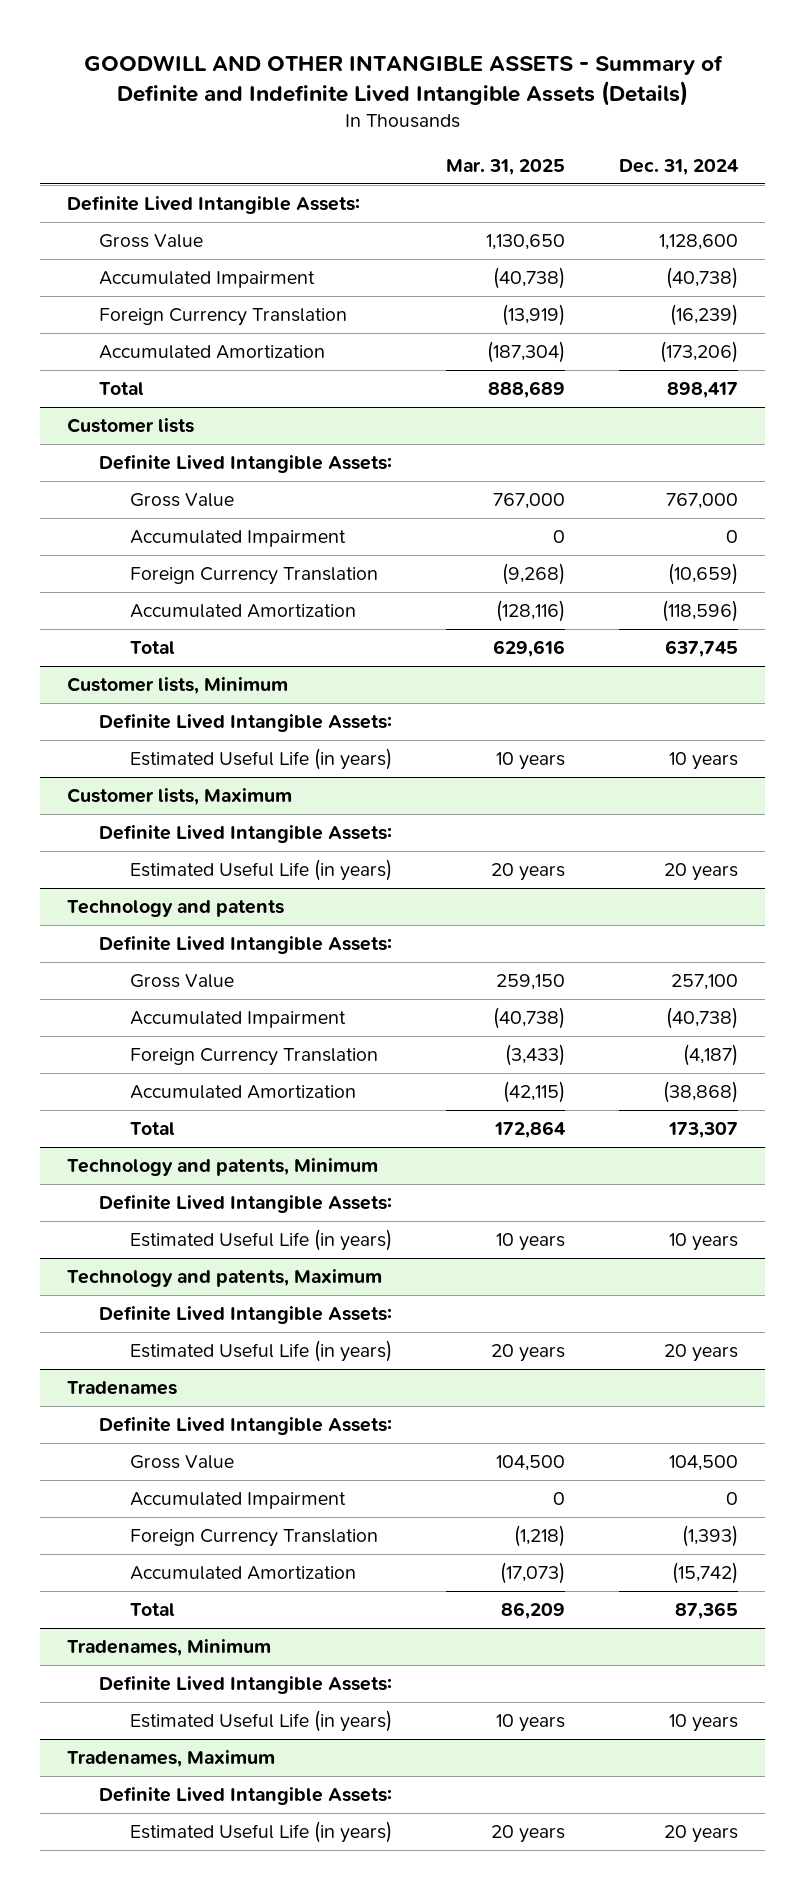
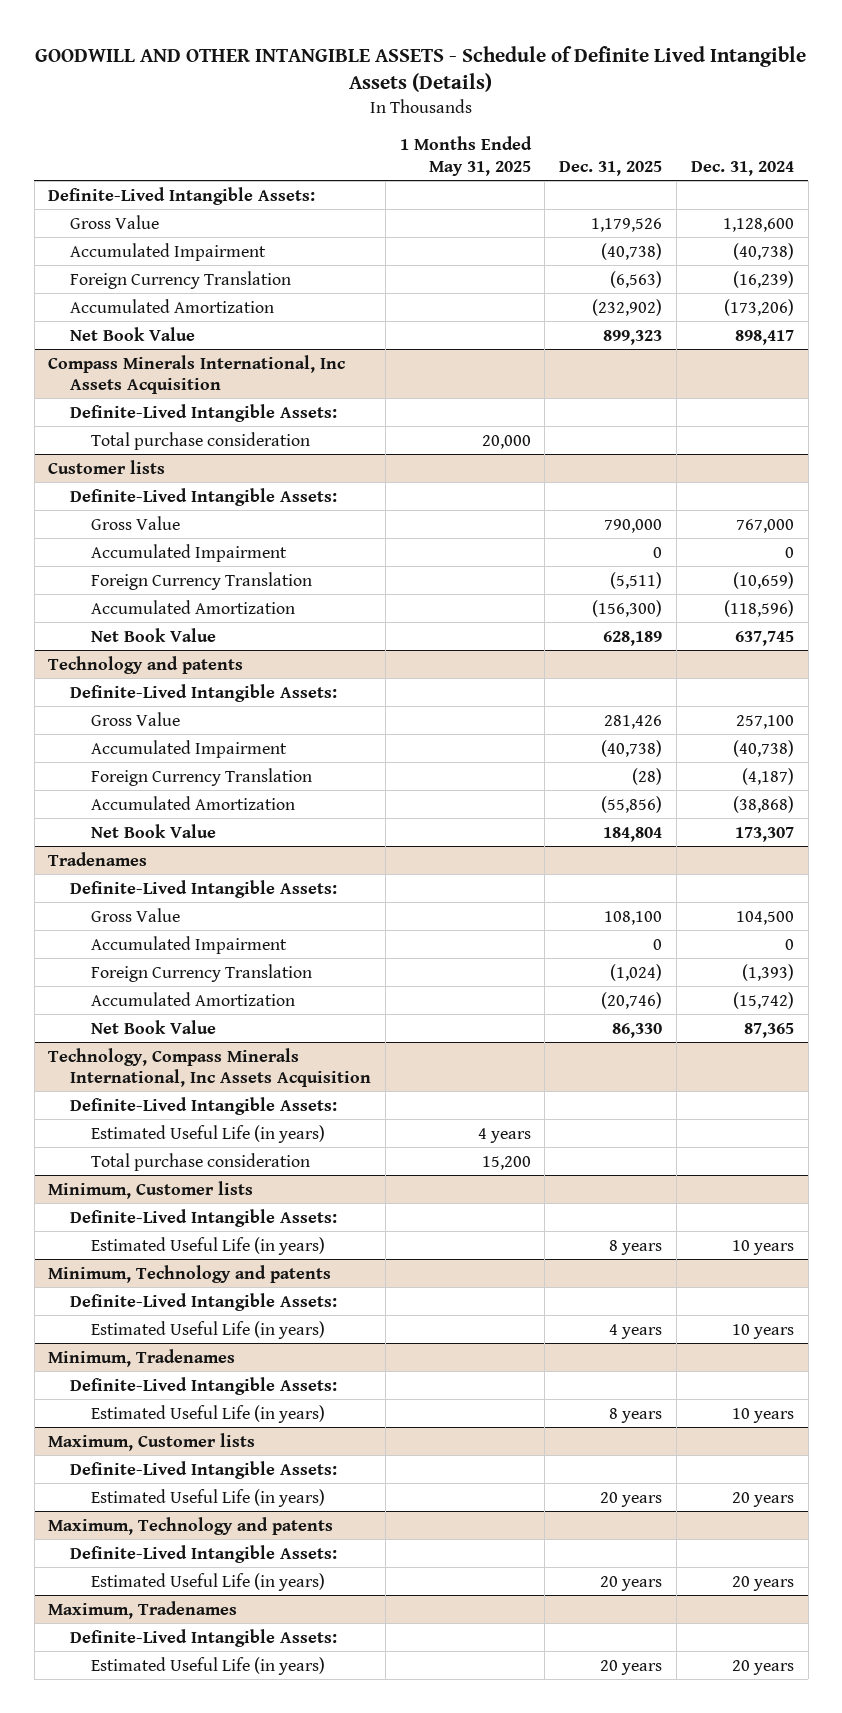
[83,54,723,107] GOODWILL AND OTHER INTANGIBLE ASSETS - Summary of Definite and Indefinite Lived Intangible Assets (Details) -> [35,45,807,93] GOODWILL AND OTHER INTANGIBLE ASSETS - Schedule of Definite Lived Intangible Assets (Details)
[445,158,565,175] Mar. 31, 2025 -> none
none -> [399,136,532,176] 1 Months Ended May 31, 2025
none -> [559,160,663,176] Dec. 31, 2025
[67,195,361,214] Definite Lived Intangible Assets: -> [48,186,316,205] Definite-Lived Intangible Assets:
[98,381,144,395] Total -> [69,326,195,341] Net Book Value
none -> [48,354,346,394] Compass Minerals International, Inc Assets Acquisition
none -> [69,403,337,422] Definite-Lived Intangible Assets:
none -> [91,431,311,450] Total purchase consideration
[98,454,392,473] Definite Lived Intangible Assets: -> [69,487,337,506] Definite-Lived Intangible Assets:
[67,676,289,694] Customer lists, Minimum -> none
[98,713,392,732] Definite Lived Intangible Assets: -> none
[129,747,392,770] Estimated Useful Life (in years) -> none
[67,787,293,805] Customer lists, Maximum -> none
[98,824,392,843] Definite Lived Intangible Assets: -> none
[129,858,392,881] Estimated Useful Life (in years) -> none
[129,640,175,654] Total -> [91,627,217,642] Net Book Value
[98,935,392,954] Definite Lived Intangible Assets: -> [69,683,337,702] Definite-Lived Intangible Assets:
[67,1157,379,1176] Technology and patents, Minimum -> none
[98,1194,392,1213] Definite Lived Intangible Assets: -> none
[129,1228,392,1251] Estimated Useful Life (in years) -> none
[67,1268,383,1287] Technology and patents, Maximum -> none
[98,1305,392,1324] Definite Lived Intangible Assets: -> none
[129,1339,392,1362] Estimated Useful Life (in years) -> none
[129,1121,175,1135] Total -> [91,823,217,838] Net Book Value
[98,1416,392,1435] Definite Lived Intangible Assets: -> [69,879,337,898] Definite-Lived Intangible Assets:
[67,1638,272,1656] Tradenames, Minimum -> none
[129,1602,175,1616] Total -> [91,1019,217,1034] Net Book Value
none -> [48,1047,371,1087] Technology, Compass Minerals International, Inc Assets Acquisition
[98,1675,392,1694] Definite Lived Intangible Assets: -> [69,1096,337,1115] Definite-Lived Intangible Assets:
none -> [91,1124,326,1143] Estimated Useful Life (in years)
none -> [91,1152,311,1171] Total purchase consideration
none -> [48,1180,254,1199] Minimum, Customer lists
none -> [69,1208,337,1227] Definite-Lived Intangible Assets:
[67,1749,276,1767] Tradenames, Maximum -> none
none -> [48,1264,332,1283] Minimum, Technology and patents
[98,1786,392,1805] Definite Lived Intangible Assets: -> [69,1292,337,1311] Definite-Lived Intangible Assets:
none -> [91,1320,326,1339] Estimated Useful Life (in years)
none -> [48,1348,236,1367] Minimum, Tradenames
none -> [69,1376,337,1395] Definite-Lived Intangible Assets:
none -> [91,1404,326,1423] Estimated Useful Life (in years)
none -> [48,1432,256,1451] Maximum, Customer lists
none -> [69,1460,337,1479] Definite-Lived Intangible Assets:
none -> [48,1516,334,1535] Maximum, Technology and patents
none -> [69,1544,337,1563] Definite-Lived Intangible Assets:
none -> [91,1572,326,1591] Estimated Useful Life (in years)
none -> [48,1600,238,1619] Maximum, Tradenames
none -> [69,1628,337,1647] Definite-Lived Intangible Assets:
none -> [91,1656,326,1675] Estimated Useful Life (in years)

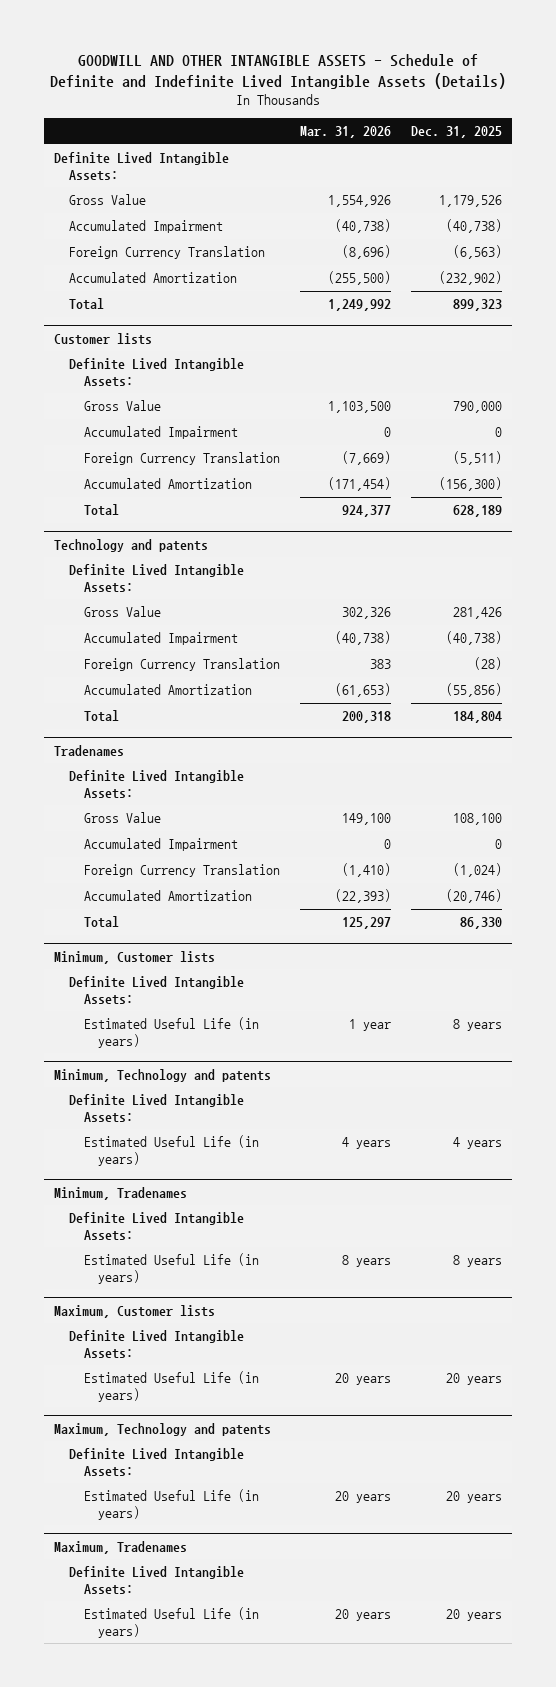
[35,45,807,93] GOODWILL AND OTHER INTANGIBLE ASSETS - Schedule of Definite Lived Intangible Assets (Details) -> [50,54,507,90] GOODWILL AND OTHER INTANGIBLE ASSETS - Schedule of Definite and Indefinite Lived Intangible Assets (Details)
[399,136,532,176] 1 Months Ended May 31, 2025 -> none
[690,160,794,176] Dec. 31, 2024 -> none
none -> [299,126,391,139] Mar. 31, 2026
[48,186,316,205] Definite-Lived Intangible Assets: -> [54,152,230,181] Definite Lived Intangible Assets:
[48,354,346,394] Compass Minerals International, Inc Assets Acquisition -> none
[69,403,337,422] Definite-Lived Intangible Assets: -> none
[91,431,311,450] Total purchase consideration -> none
[69,326,195,341] Net Book Value -> [69,298,105,311] Total
[69,487,337,506] Definite-Lived Intangible Assets: -> [69,358,245,387] Definite Lived Intangible Assets:
[91,627,217,642] Net Book Value -> [83,504,119,517] Total
[69,683,337,702] Definite-Lived Intangible Assets: -> [69,564,245,593] Definite Lived Intangible Assets:
[91,823,217,838] Net Book Value -> [83,710,119,723] Total
[69,879,337,898] Definite-Lived Intangible Assets: -> [69,770,245,799] Definite Lived Intangible Assets:
[48,1047,371,1087] Technology, Compass Minerals International, Inc Assets Acquisition -> none
[69,1096,337,1115] Definite-Lived Intangible Assets: -> none
[91,1124,326,1143] Estimated Useful Life (in years) -> none
[91,1152,311,1171] Total purchase consideration -> none
[91,1019,217,1034] Net Book Value -> [83,916,119,929] Total
[69,1208,337,1227] Definite-Lived Intangible Assets: -> [69,976,245,1005] Definite Lived Intangible Assets:
[69,1292,337,1311] Definite-Lived Intangible Assets: -> [69,1094,245,1123] Definite Lived Intangible Assets:
[69,1376,337,1395] Definite-Lived Intangible Assets: -> [69,1212,245,1241] Definite Lived Intangible Assets:
[69,1460,337,1479] Definite-Lived Intangible Assets: -> [69,1330,245,1359] Definite Lived Intangible Assets:
[69,1544,337,1563] Definite-Lived Intangible Assets: -> [69,1448,245,1477] Definite Lived Intangible Assets:
[69,1628,337,1647] Definite-Lived Intangible Assets: -> [69,1566,245,1595] Definite Lived Intangible Assets:

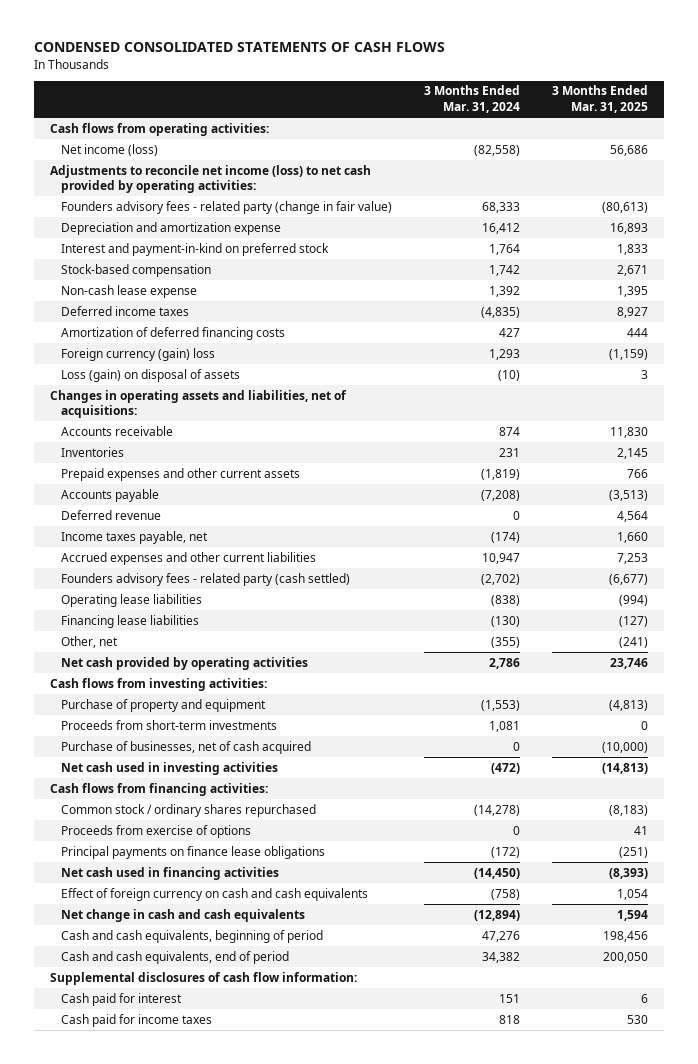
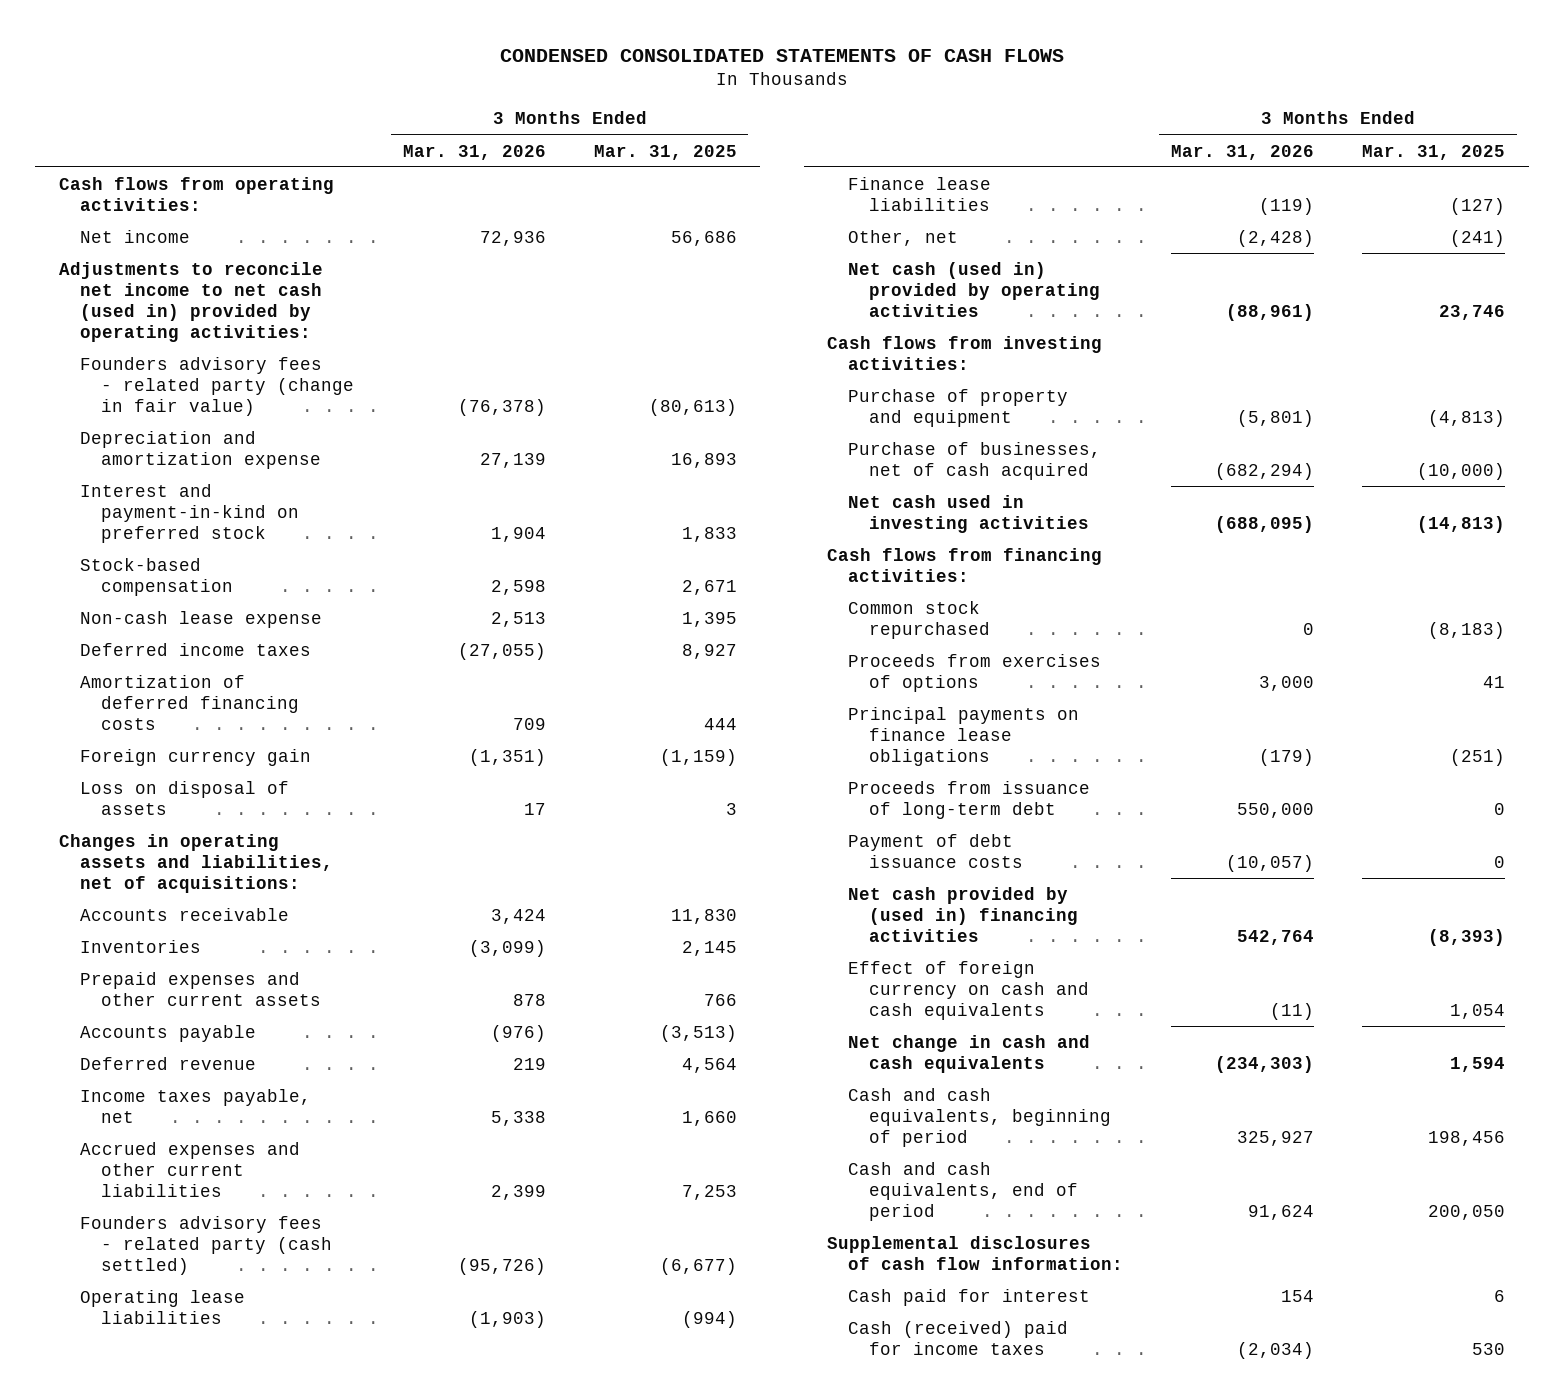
[423,85,520,114] 3 Months Ended Mar. 31, 2024 -> none
none -> [402,144,546,160] Mar. 31, 2026
[60,143,158,156] Net income (loss) -> [80,229,191,243] Net income
[49,164,371,194] Adjustments to reconcile net income (loss) to net cash provided by operating activities: -> [59,261,324,343] Adjustments to reconcile net income to net cash (used in) provided by operating activities:
[60,347,215,361] Foreign currency (gain) loss -> [80,748,312,766] Foreign currency gain
[60,368,240,382] Loss (gain) on disposal of assets -> [80,780,290,815] Loss on disposal of assets
[60,614,199,628] Financing lease liabilities -> [848,176,992,211] Finance lease liabilities
[60,656,308,670] Net cash provided by operating activities -> [848,261,1101,317] Net cash (used in) provided by operating activities
[60,719,277,730] Proceeds from short-term investments -> none
[60,803,316,817] Common stock / ordinary shares repurchased -> [848,600,991,639] Common stock repurchased
[60,824,251,838] Proceeds from exercise of options -> [848,653,1102,692] Proceeds from exercises of options
none -> [848,780,1091,819] Proceeds from issuance of long-term debt
none -> [848,833,1024,868] Payment of debt issuance costs
[60,866,279,880] Net cash used in financing activities -> [848,886,1079,942] Net cash provided by (used in) financing activities
[60,1013,212,1027] Cash paid for income taxes -> [848,1320,1069,1355] Cash (received) paid for income taxes

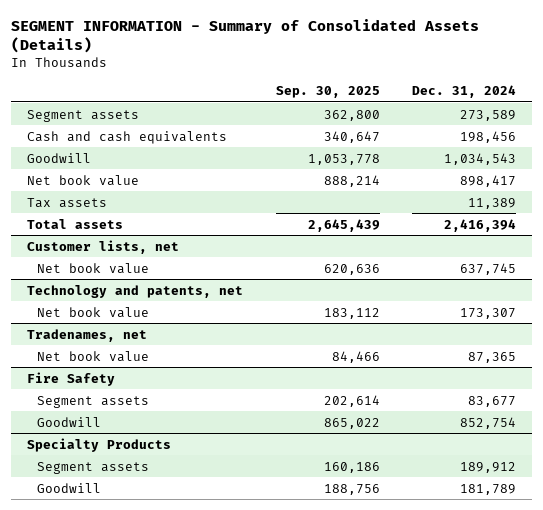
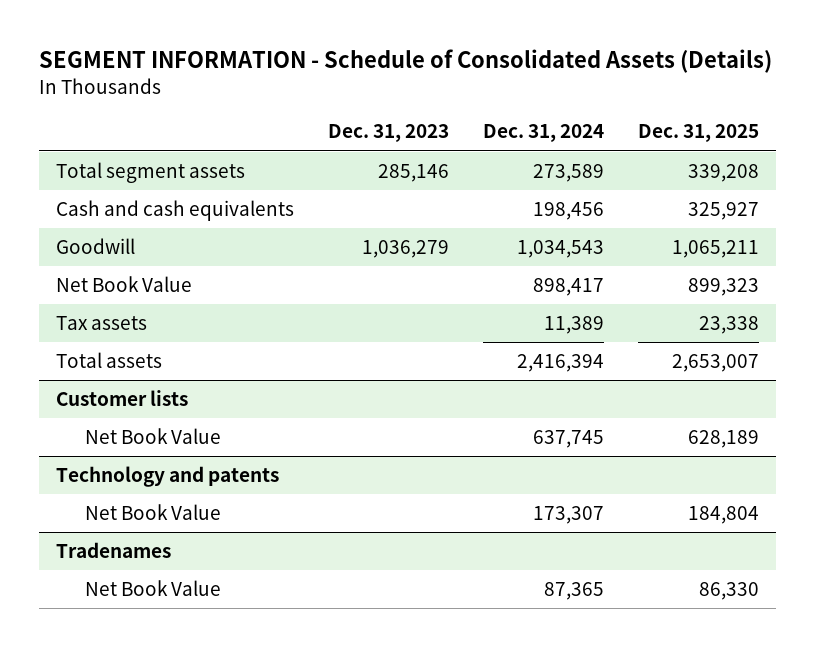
[11,18,480,54] SEGMENT INFORMATION - Summary of Consolidated Assets (Details) -> [38,49,772,74] SEGMENT INFORMATION - Schedule of Consolidated Assets (Details)
[275,86,380,99] Sep. 30, 2025 -> none
none -> [327,124,449,143] Dec. 31, 2023
none -> [637,124,759,143] Dec. 31, 2025
[27,109,140,122] Segment assets -> [55,161,245,183] Total segment assets
[27,174,140,186] Net book value -> [55,275,192,292] Net Book Value
[27,371,116,386] Fire Safety -> none
[36,395,149,408] Segment assets -> none
[36,416,101,427] Goodwill -> none
[27,437,172,452] Specialty Products -> none
[36,461,149,474] Segment assets -> none
[36,482,101,493] Goodwill -> none
[27,239,180,254] Customer lists, net -> [55,389,188,406] Customer lists
[36,262,149,274] Net book value -> [84,427,221,444] Net Book Value
[27,284,244,298] Technology and patents, net -> [55,465,279,487] Technology and patents
[36,306,149,318] Net book value -> [84,503,221,520] Net Book Value
[27,328,148,342] Tradenames, net -> [55,541,171,558] Tradenames
[36,350,149,362] Net book value -> [84,579,221,596] Net Book Value

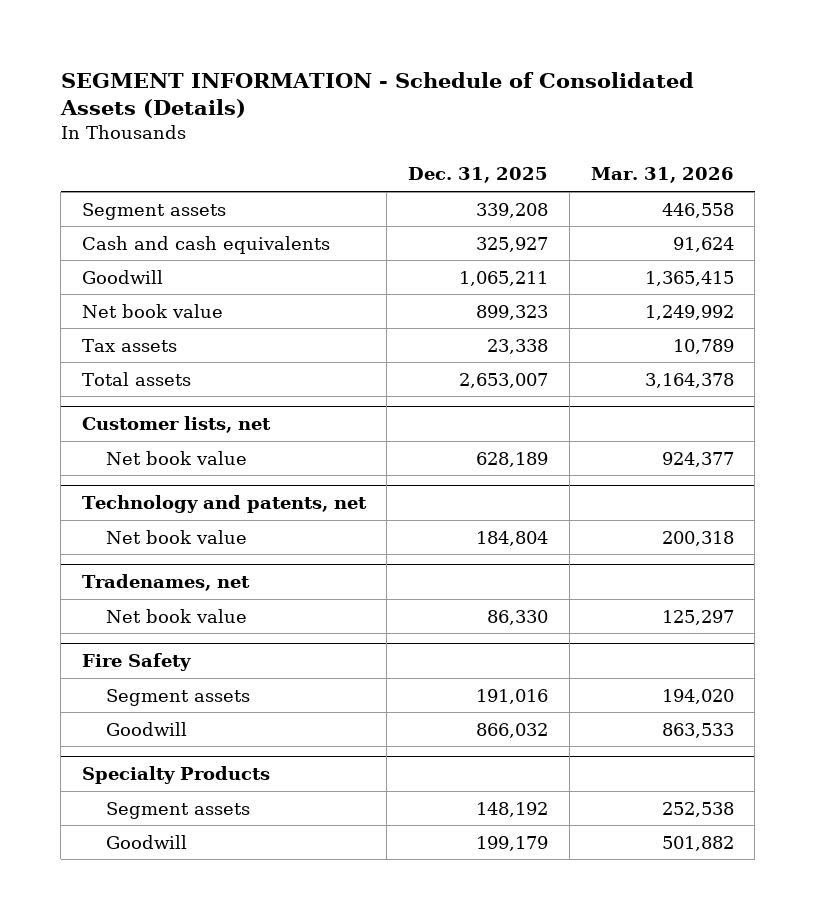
[327,124,449,143] Dec. 31, 2023 -> none
[482,124,604,143] Dec. 31, 2024 -> none
none -> [590,167,734,184] Mar. 31, 2026
[55,161,245,183] Total segment assets -> [81,202,226,220] Segment assets
[55,275,192,292] Net Book Value -> [81,303,223,318] Net book value
[55,389,188,406] Customer lists -> [81,416,271,434] Customer lists, net
[84,427,221,444] Net Book Value -> [106,450,248,465] Net book value
[55,465,279,487] Technology and patents -> [81,495,367,514] Technology and patents, net
[84,503,221,520] Net Book Value -> [106,529,248,544] Net book value
[55,541,171,558] Tradenames -> [81,574,250,592] Tradenames, net
[84,579,221,596] Net Book Value -> [106,608,248,623] Net book value
none -> [81,653,191,672] Fire Safety
none -> [106,688,251,706] Segment assets
none -> [106,721,188,736] Goodwill
none -> [81,766,270,785] Specialty Products
none -> [106,801,251,819] Segment assets
none -> [106,834,188,849] Goodwill

